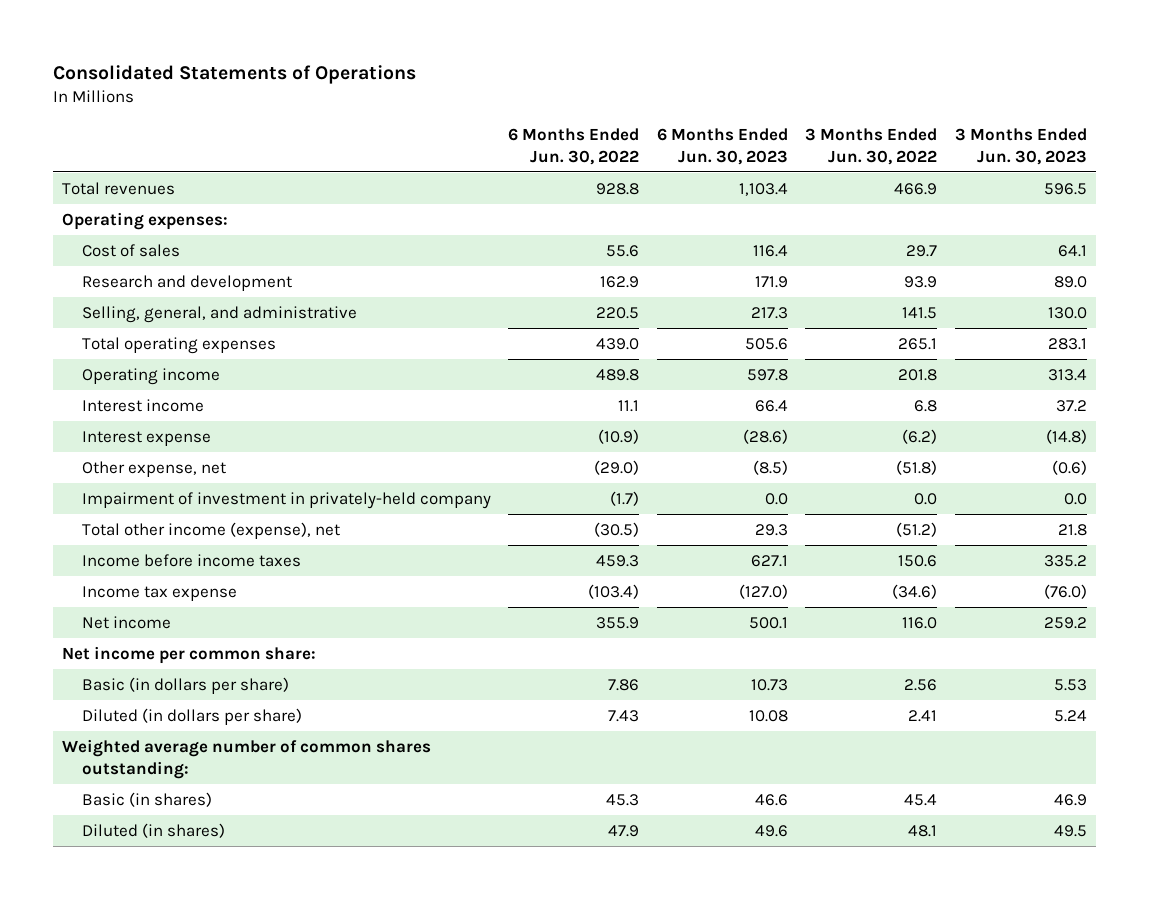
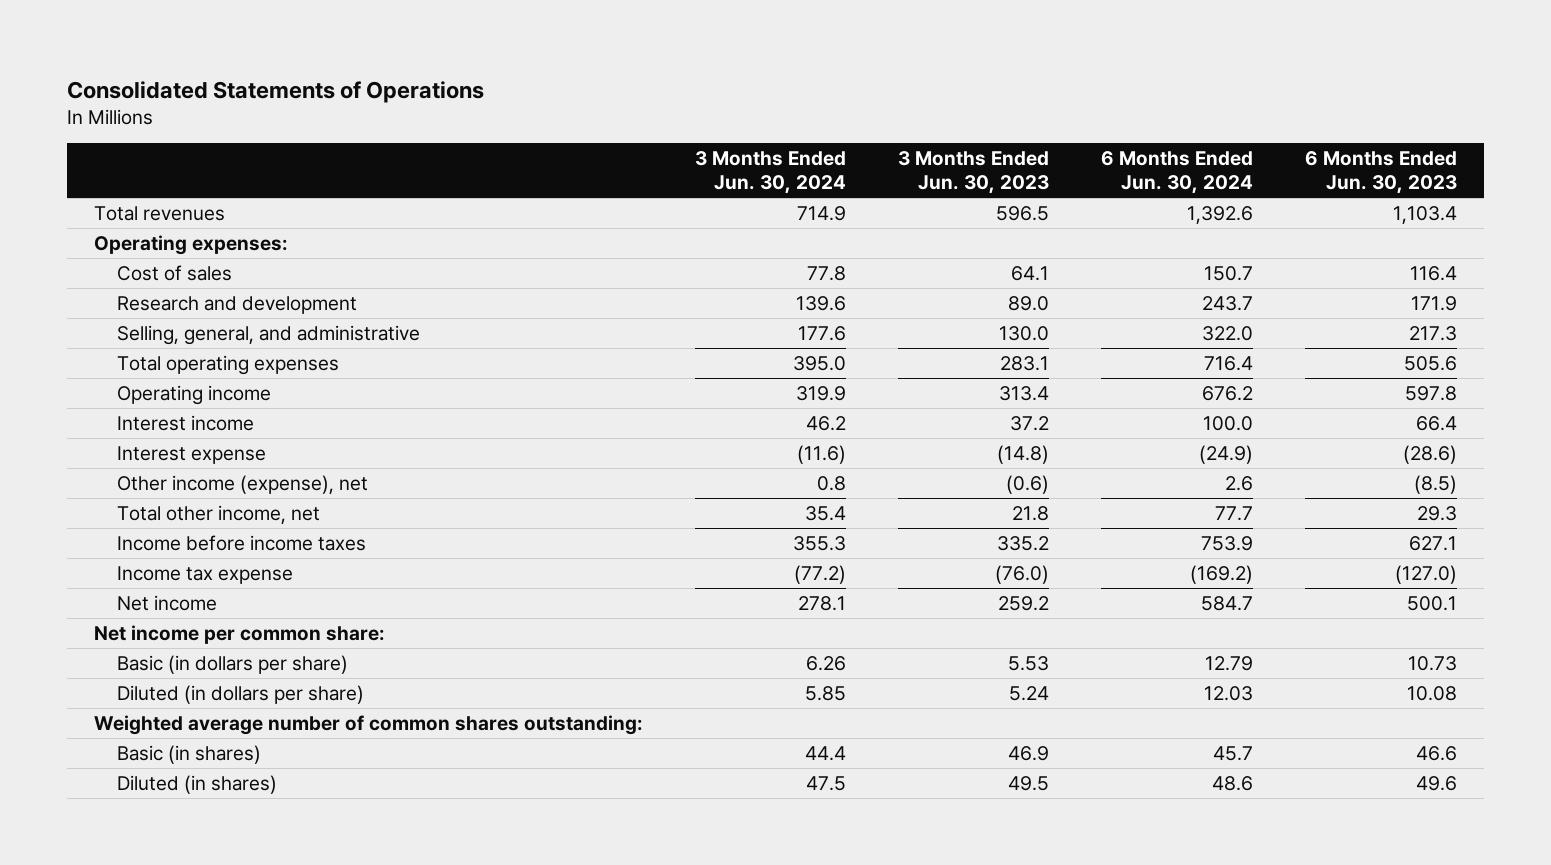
[508,127,640,165] 6 Months Ended Jun. 30, 2022 -> none
[805,127,938,165] 3 Months Ended Jun. 30, 2022 -> none
none -> [694,150,846,195] 3 Months Ended Jun. 30, 2024
none -> [1101,150,1254,195] 6 Months Ended Jun. 30, 2024
[81,491,491,509] Impairment of investment in privately-held company -> none
[81,460,226,477] Other expense, net -> [116,474,368,494] Other income (expense), net
[81,521,340,539] Total other income (expense), net -> [116,504,320,524] Total other income, net

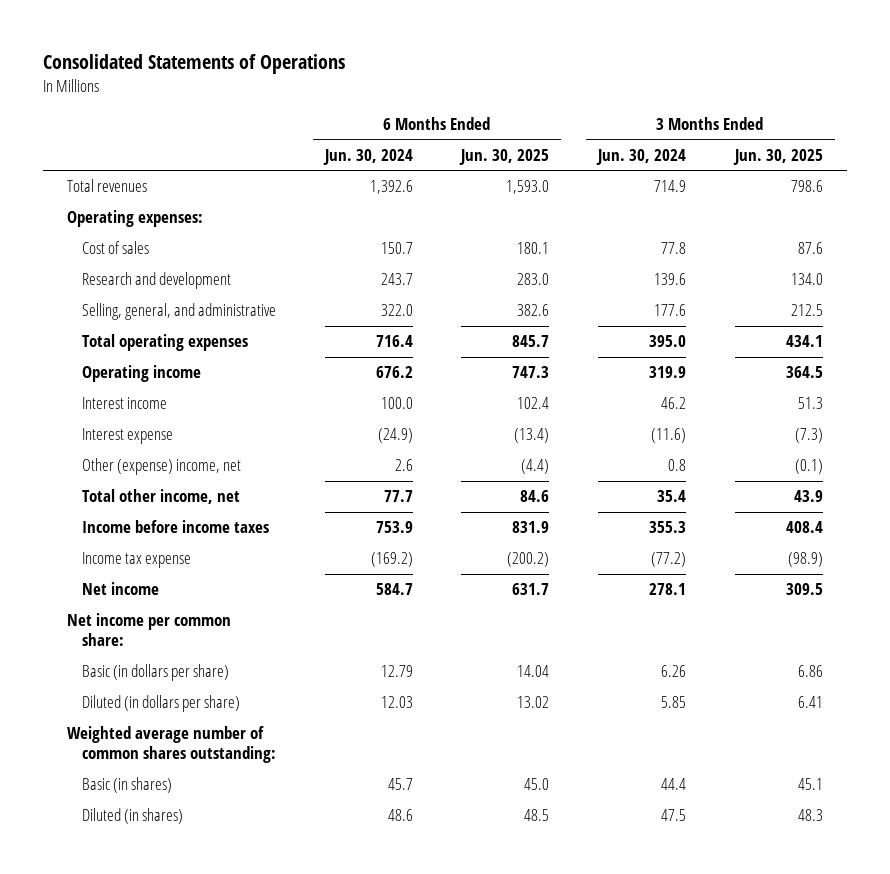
[898,150,1050,195] 3 Months Ended Jun. 30, 2023 -> none
[1305,150,1458,195] 6 Months Ended Jun. 30, 2023 -> none
none -> [459,148,550,165] Jun. 30, 2025
none -> [732,148,823,165] Jun. 30, 2025
[116,474,368,494] Other income (expense), net -> [82,458,242,476] Other (expense) income, net

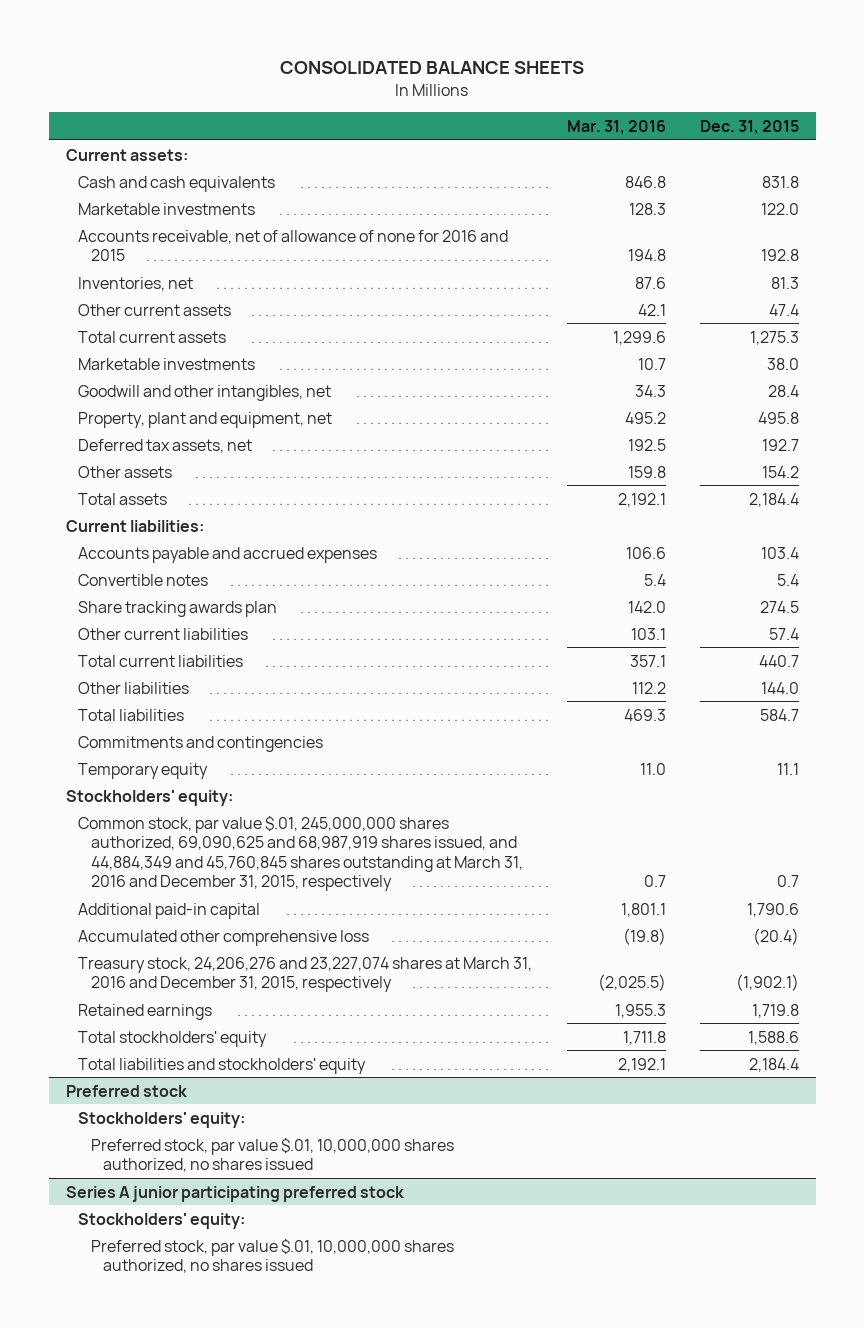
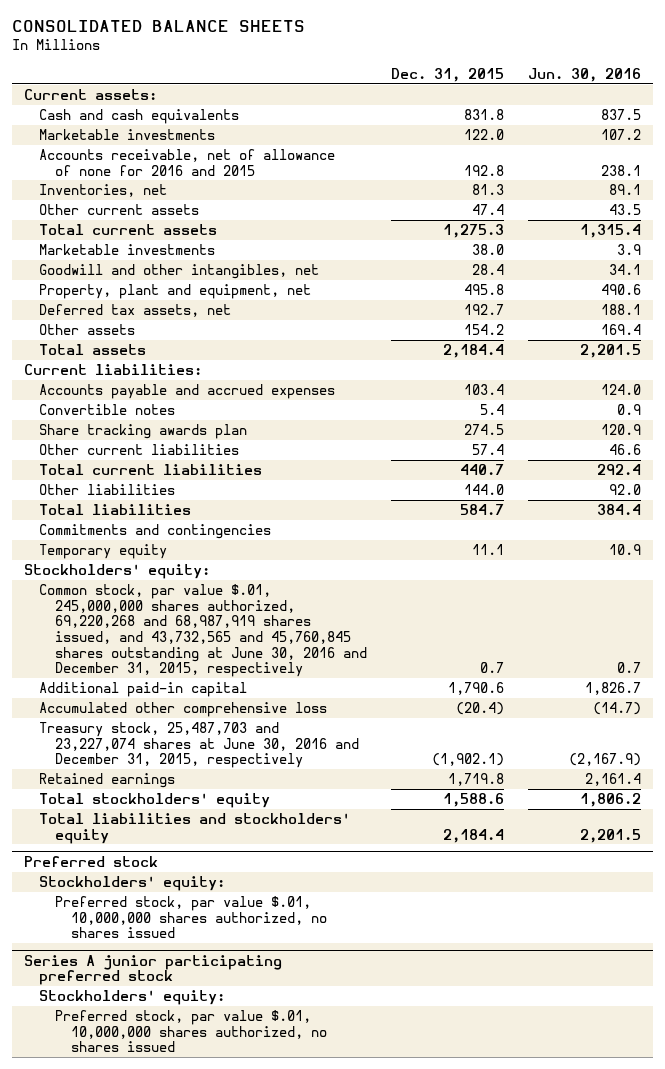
[566,120,666,136] Mar. 31, 2016 -> none
none -> [528,67,642,82] Jun. 30, 2016
[78,815,523,892] Common stock, par value $.01, 245,000,000 shares authorized, 69,090,625 and 68,987,919 shares issued, and 44,884,349 and 45,760,845 shares outstanding at March 31, 2016 and December 31, 2015, respectively -> [39,583,368,678] Common stock, par value $.01, 245,000,000 shares authorized, 69,220,268 and 68,987,919 shares issued, and 43,732,565 and 45,760,845 shares outstanding at June 30, 2016 and December 31, 2015, respectively
[78,956,533,993] Treasury stock, 24,206,276 and 23,227,074 shares at March 31, 2016 and December 31, 2015, respectively -> [39,721,360,769] Treasury stock, 25,487,703 and 23,227,074 shares at June 30, 2016 and December 31, 2015, respectively

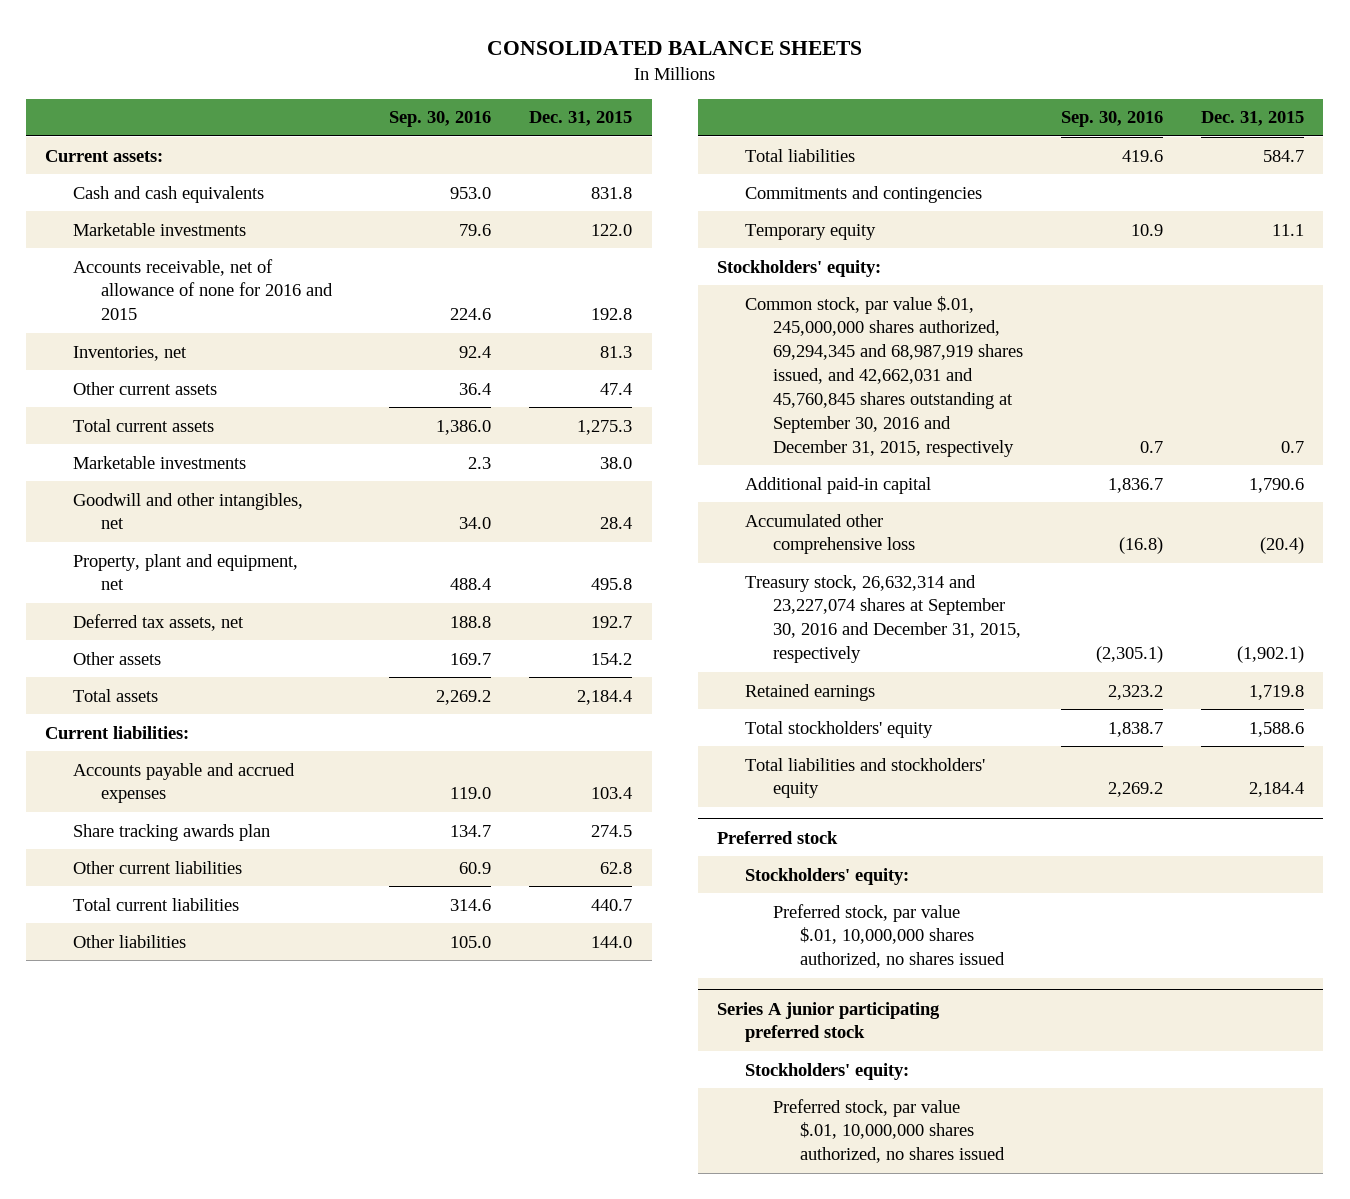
[528,67,642,82] Jun. 30, 2016 -> none
none -> [389,111,492,128] Sep. 30, 2016
[39,403,176,415] Convertible notes -> none
[472,443,505,455] 57.4 -> [600,861,633,874] 62.8
[39,583,368,678] Common stock, par value $.01, 245,000,000 shares authorized, 69,220,268 and 68,987,919 shares issued, and 43,732,565 and 45,760,845 shares outstanding at June 30, 2016 and December 31, 2015, respectively -> [744,295,1023,457] Common stock, par value $.01, 245,000,000 shares authorized, 69,294,345 and 68,987,919 shares issued, and 42,662,031 and 45,760,845 shares outstanding at September 30, 2016 and December 31, 2015, respectively
[39,721,360,769] Treasury stock, 25,487,703 and 23,227,074 shares at June 30, 2016 and December 31, 2015, respectively -> [744,574,1021,664] Treasury stock, 26,632,314 and 23,227,074 shares at September 30, 2016 and December 31, 2015, respectively

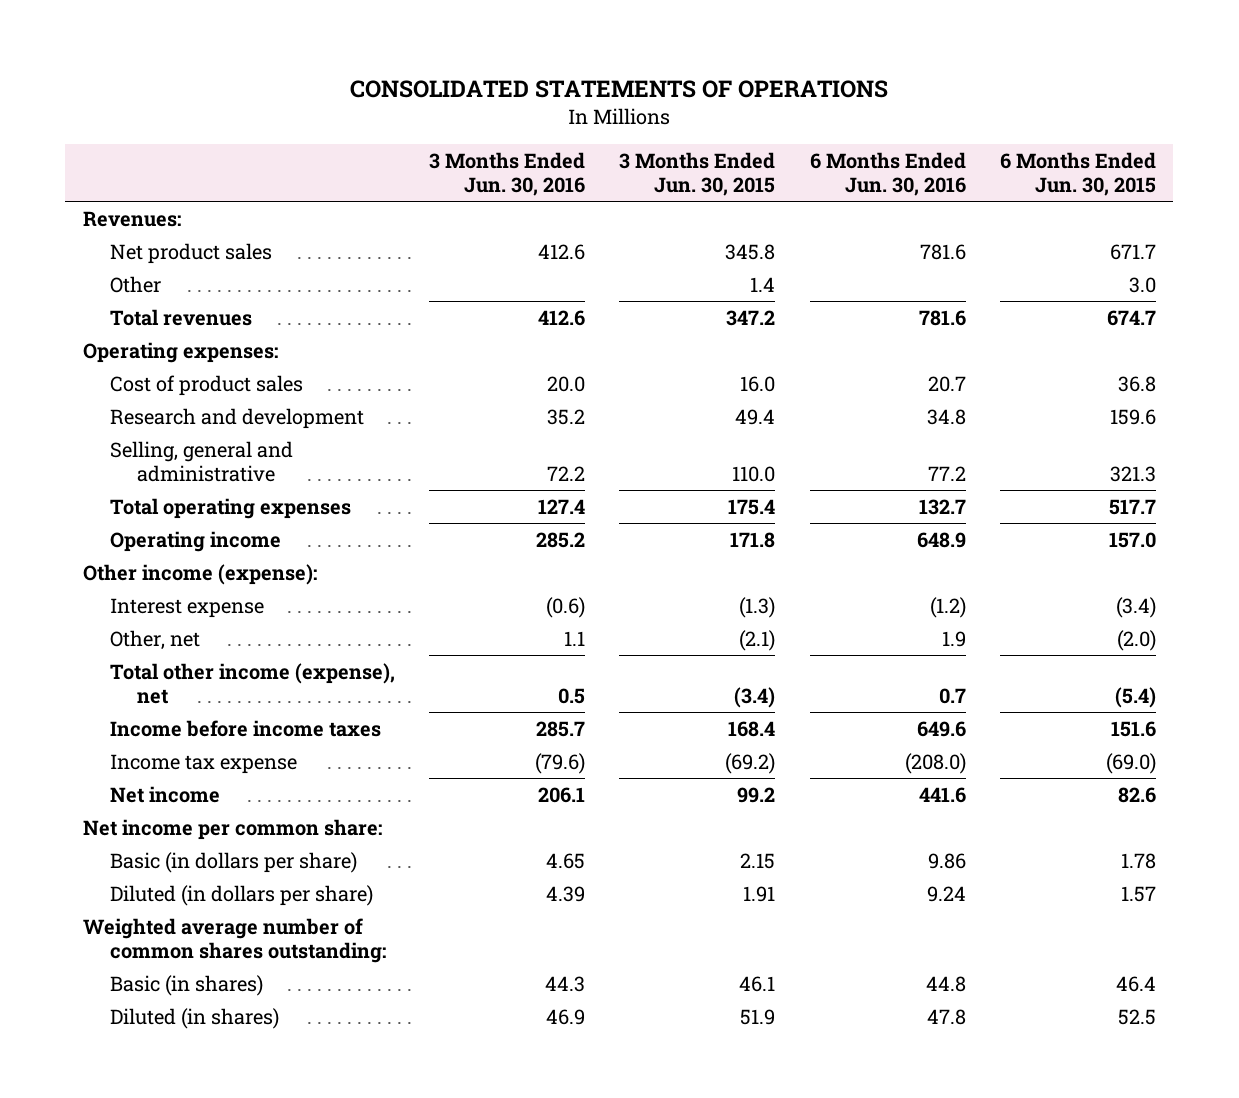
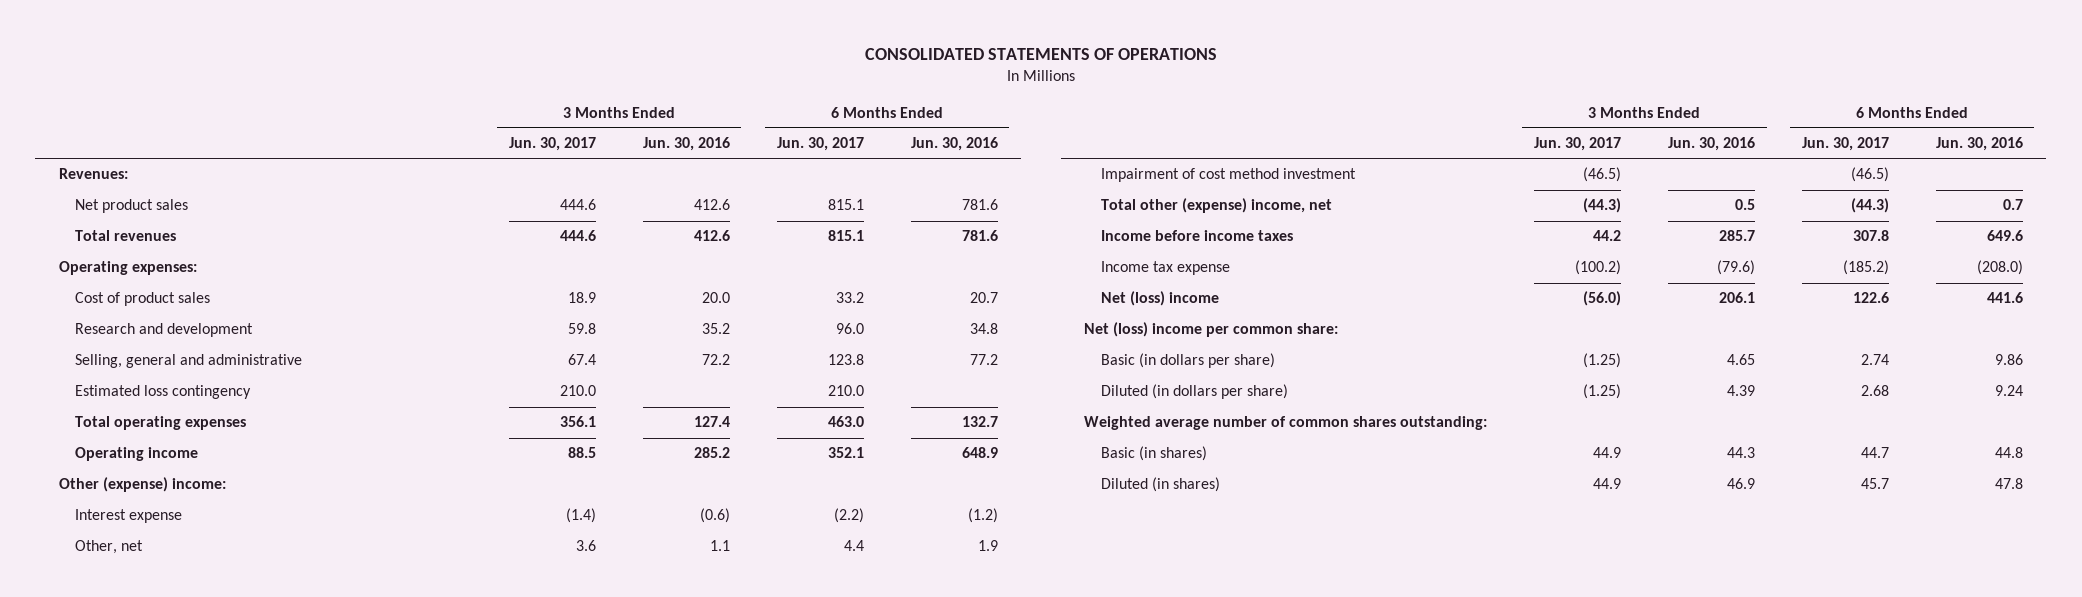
[619,151,776,196] 3 Months Ended Jun. 30, 2015 -> none
[999,151,1156,196] 6 Months Ended Jun. 30, 2015 -> none
none -> [508,137,596,152] Jun. 30, 2017
none -> [776,137,864,152] Jun. 30, 2017
[109,275,161,293] Other -> none
none -> [75,385,252,400] Estimated loss contingency
[82,563,317,585] Other income (expense): -> [58,477,226,493] Other (expense) income:
none -> [1100,168,1356,183] Impairment of cost method investment
[109,662,395,704] Total other income (expense), net -> [1100,198,1332,214] Total other (expense) income, net
[109,785,220,803] Net income -> [1100,291,1219,307] Net (loss) income
[82,818,382,840] Net income per common share: -> [1083,322,1338,338] Net (loss) income per common share:

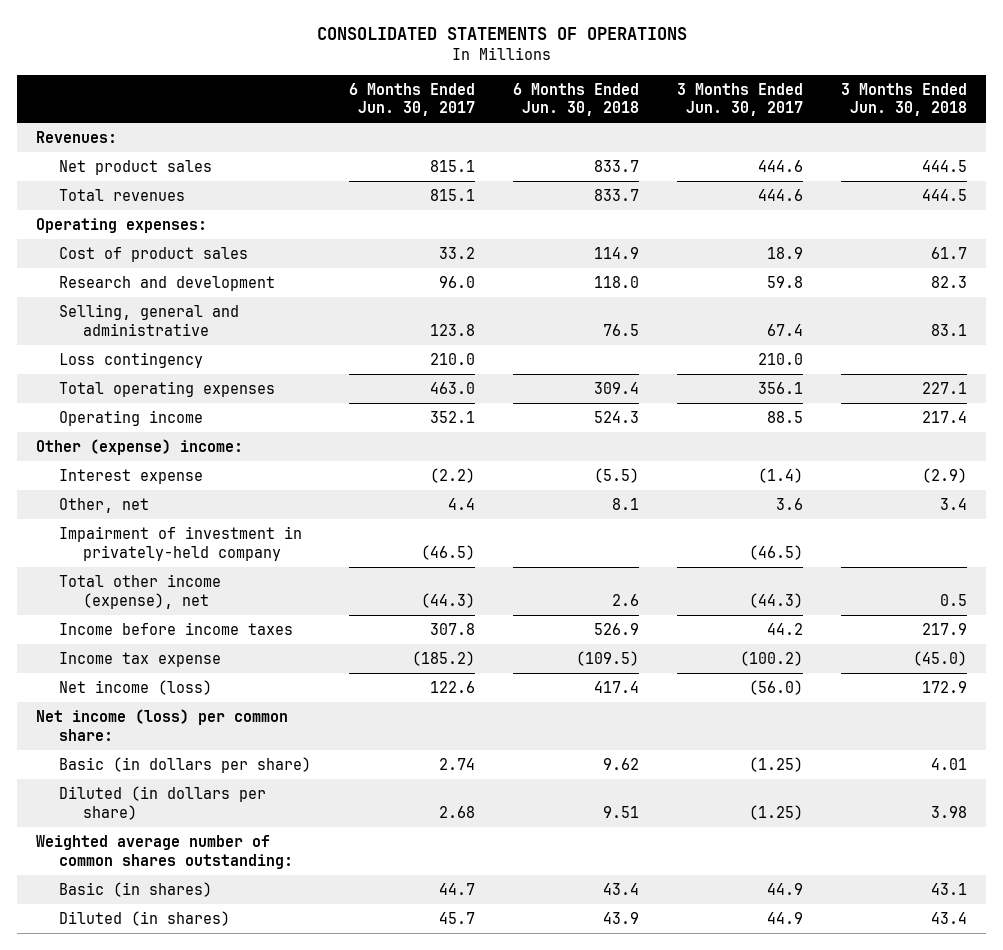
[642,137,730,152] Jun. 30, 2016 -> none
[910,137,998,152] Jun. 30, 2016 -> none
none -> [513,82,640,117] 6 Months Ended Jun. 30, 2018
none -> [841,82,968,117] 3 Months Ended Jun. 30, 2018
[75,385,252,400] Estimated loss contingency -> [59,351,204,368] Loss contingency
[1100,168,1356,183] Impairment of cost method investment -> [59,525,303,561] Impairment of investment in privately-held company
[1100,198,1332,214] Total other (expense) income, net -> [59,573,222,609] Total other income (expense), net
[1100,291,1219,307] Net (loss) income -> [59,679,213,695] Net income (loss)
[1083,322,1338,338] Net (loss) income per common share: -> [35,708,288,741] Net income (loss) per common share:

